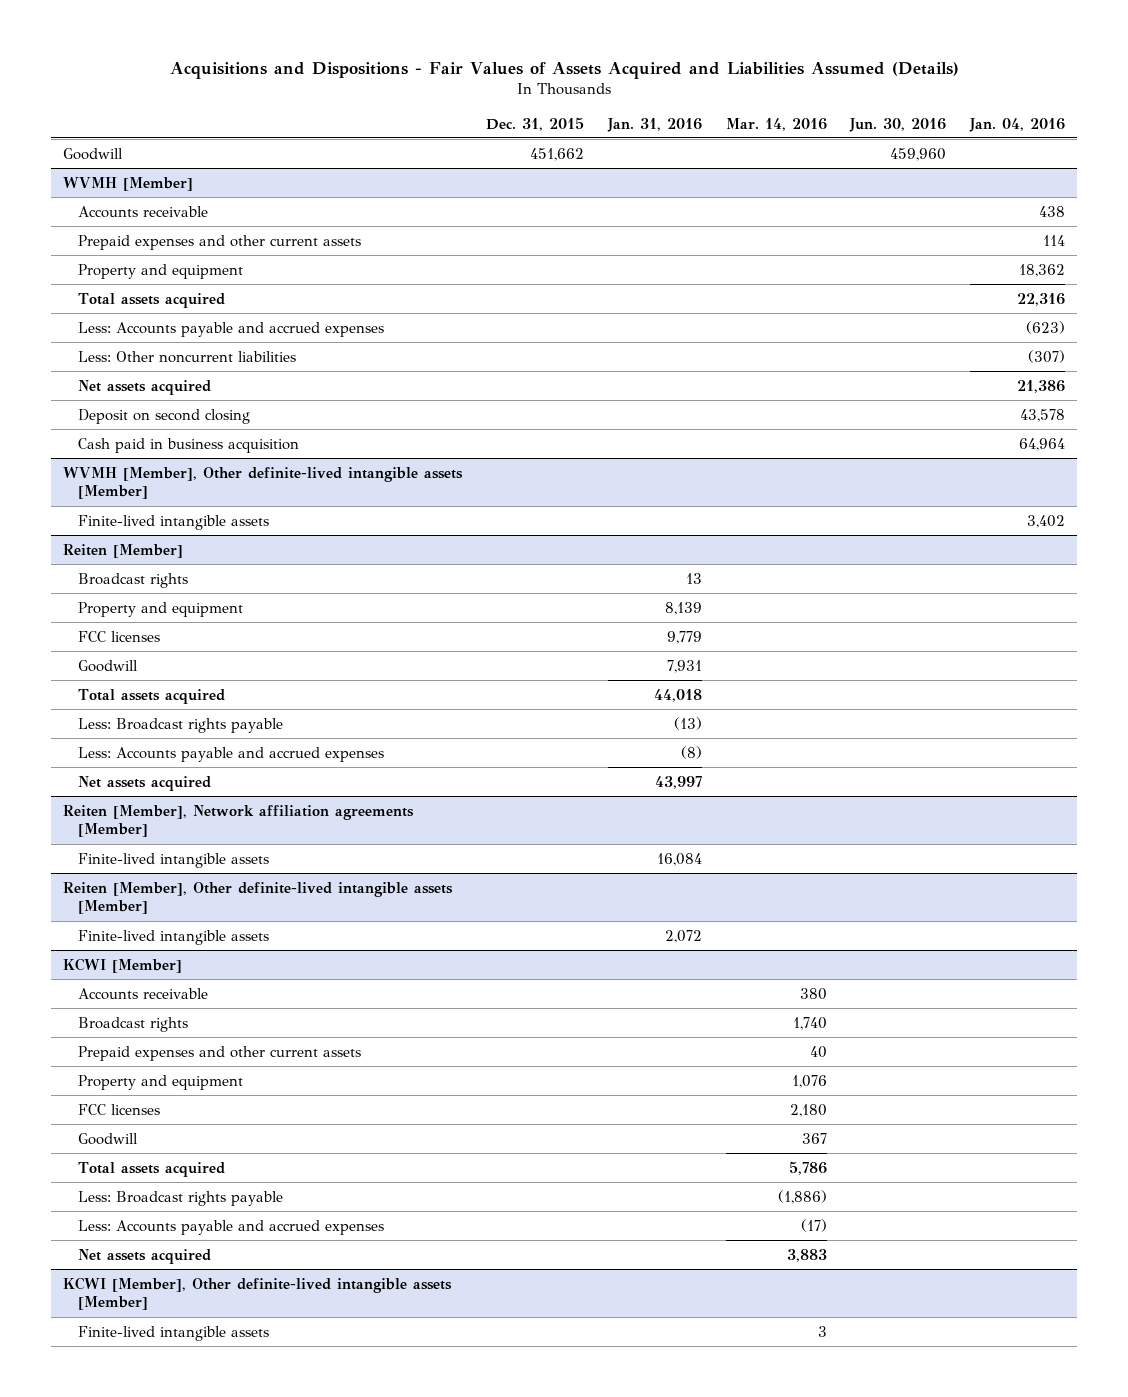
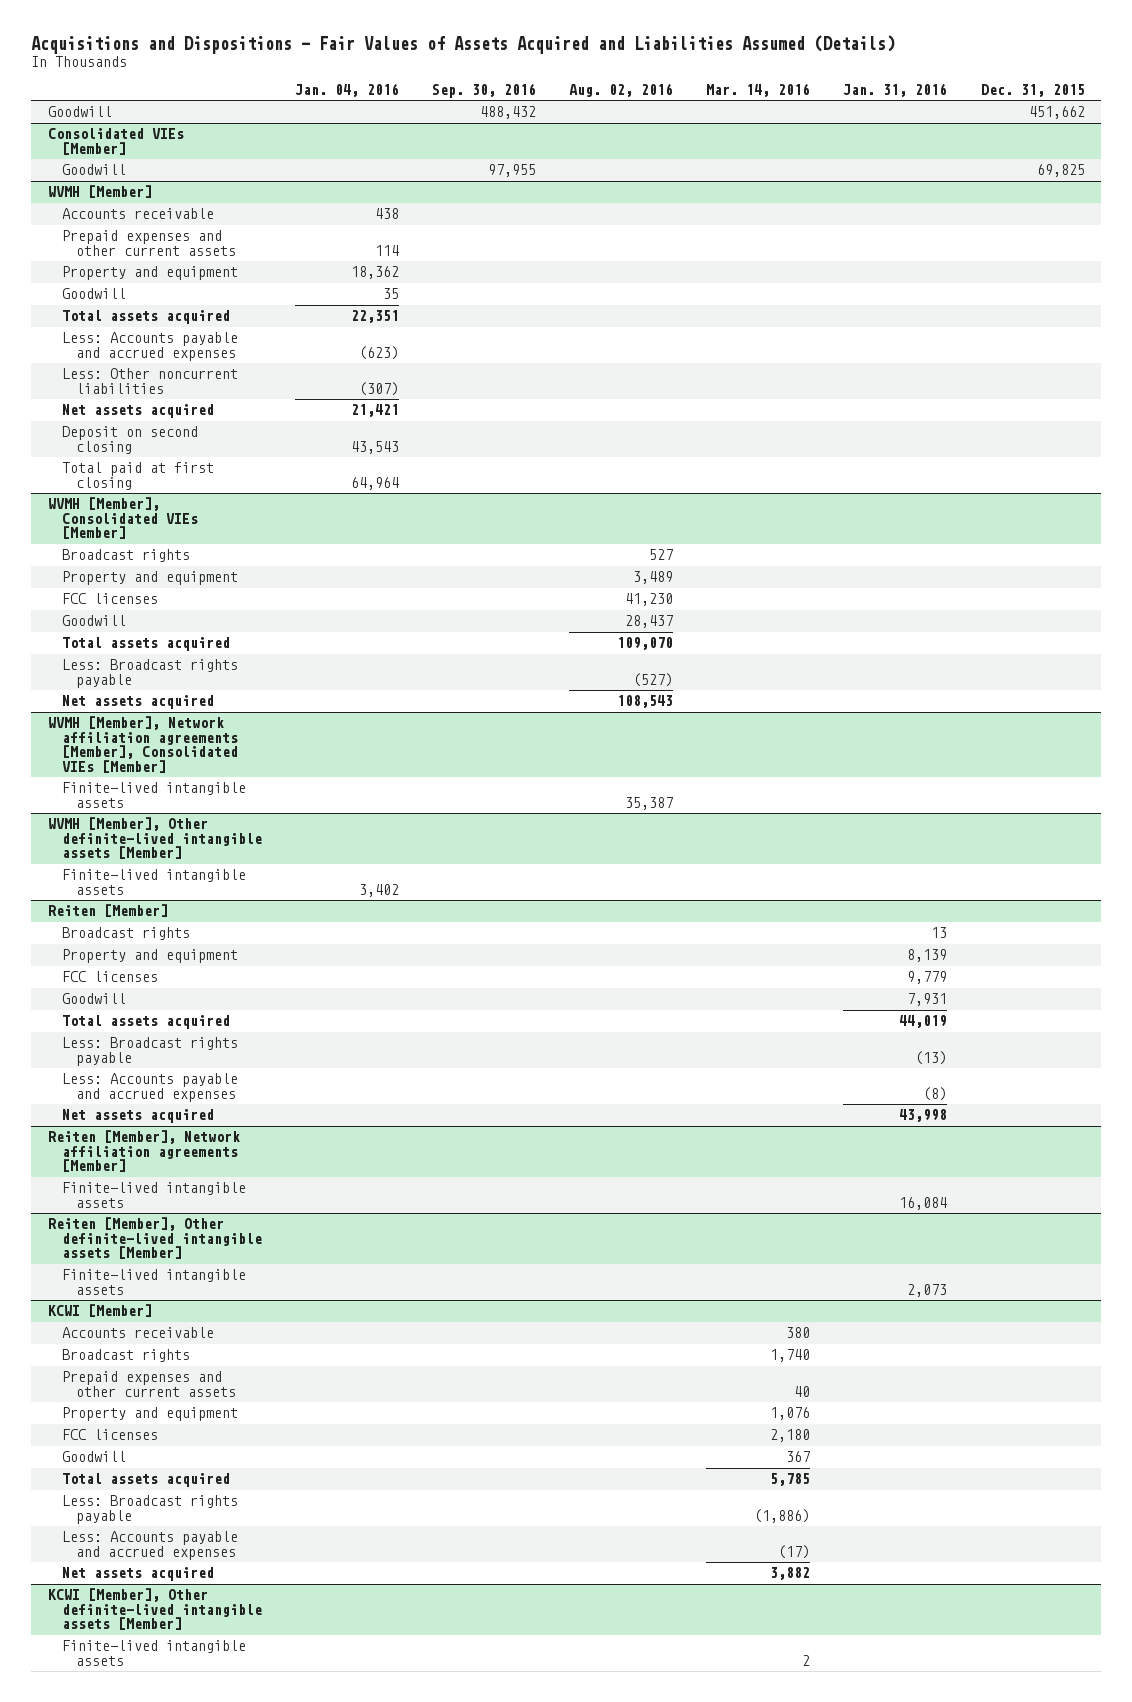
[849,117,947,132] Jun. 30, 2016 -> none
none -> [432,83,537,99] Sep. 30, 2016
none -> [569,83,674,98] Aug. 02, 2016
none -> [47,128,184,155] Consolidated VIEs [Member]
none -> [62,164,127,176] Goodwill
none -> [62,288,127,300] Goodwill
[1017,292,1066,306] 22,316 -> [351,310,400,324] 22,351
[1017,379,1066,393] 21,386 -> [351,404,400,418] 21,421
[1020,408,1066,422] 43,578 -> [351,440,400,454] 43,543
[78,437,300,453] Cash paid in business acquisition -> [62,462,215,490] Total paid at first closing
none -> [47,497,199,540] WVMH [Member], Consolidated VIEs [Member]
none -> [62,549,191,563] Broadcast rights
none -> [62,571,239,586] Property and equipment
none -> [62,593,159,605] FCC licenses
none -> [62,615,127,627] Goodwill
none -> [62,637,231,652] Total assets acquired
none -> [62,659,239,688] Less: Broadcast rights payable
none -> [62,695,215,710] Net assets acquired
none -> [47,716,239,773] WVMH [Member], Network affiliation agreements [Member], Consolidated VIEs [Member]
none -> [62,782,247,808] Finite-lived intangible assets
[653,688,702,702] 44,018 -> [899,1015,948,1029] 44,019
[654,775,702,789] 43,997 -> [899,1109,948,1123] 43,998
[664,929,702,943] 2,072 -> [907,1283,948,1297] 2,073
[788,1160,827,1175] 5,786 -> [770,1473,811,1487] 5,785
[786,1248,827,1262] 3,883 -> [770,1567,811,1581] 3,882
[817,1325,827,1337] 3 -> [802,1654,811,1666] 2

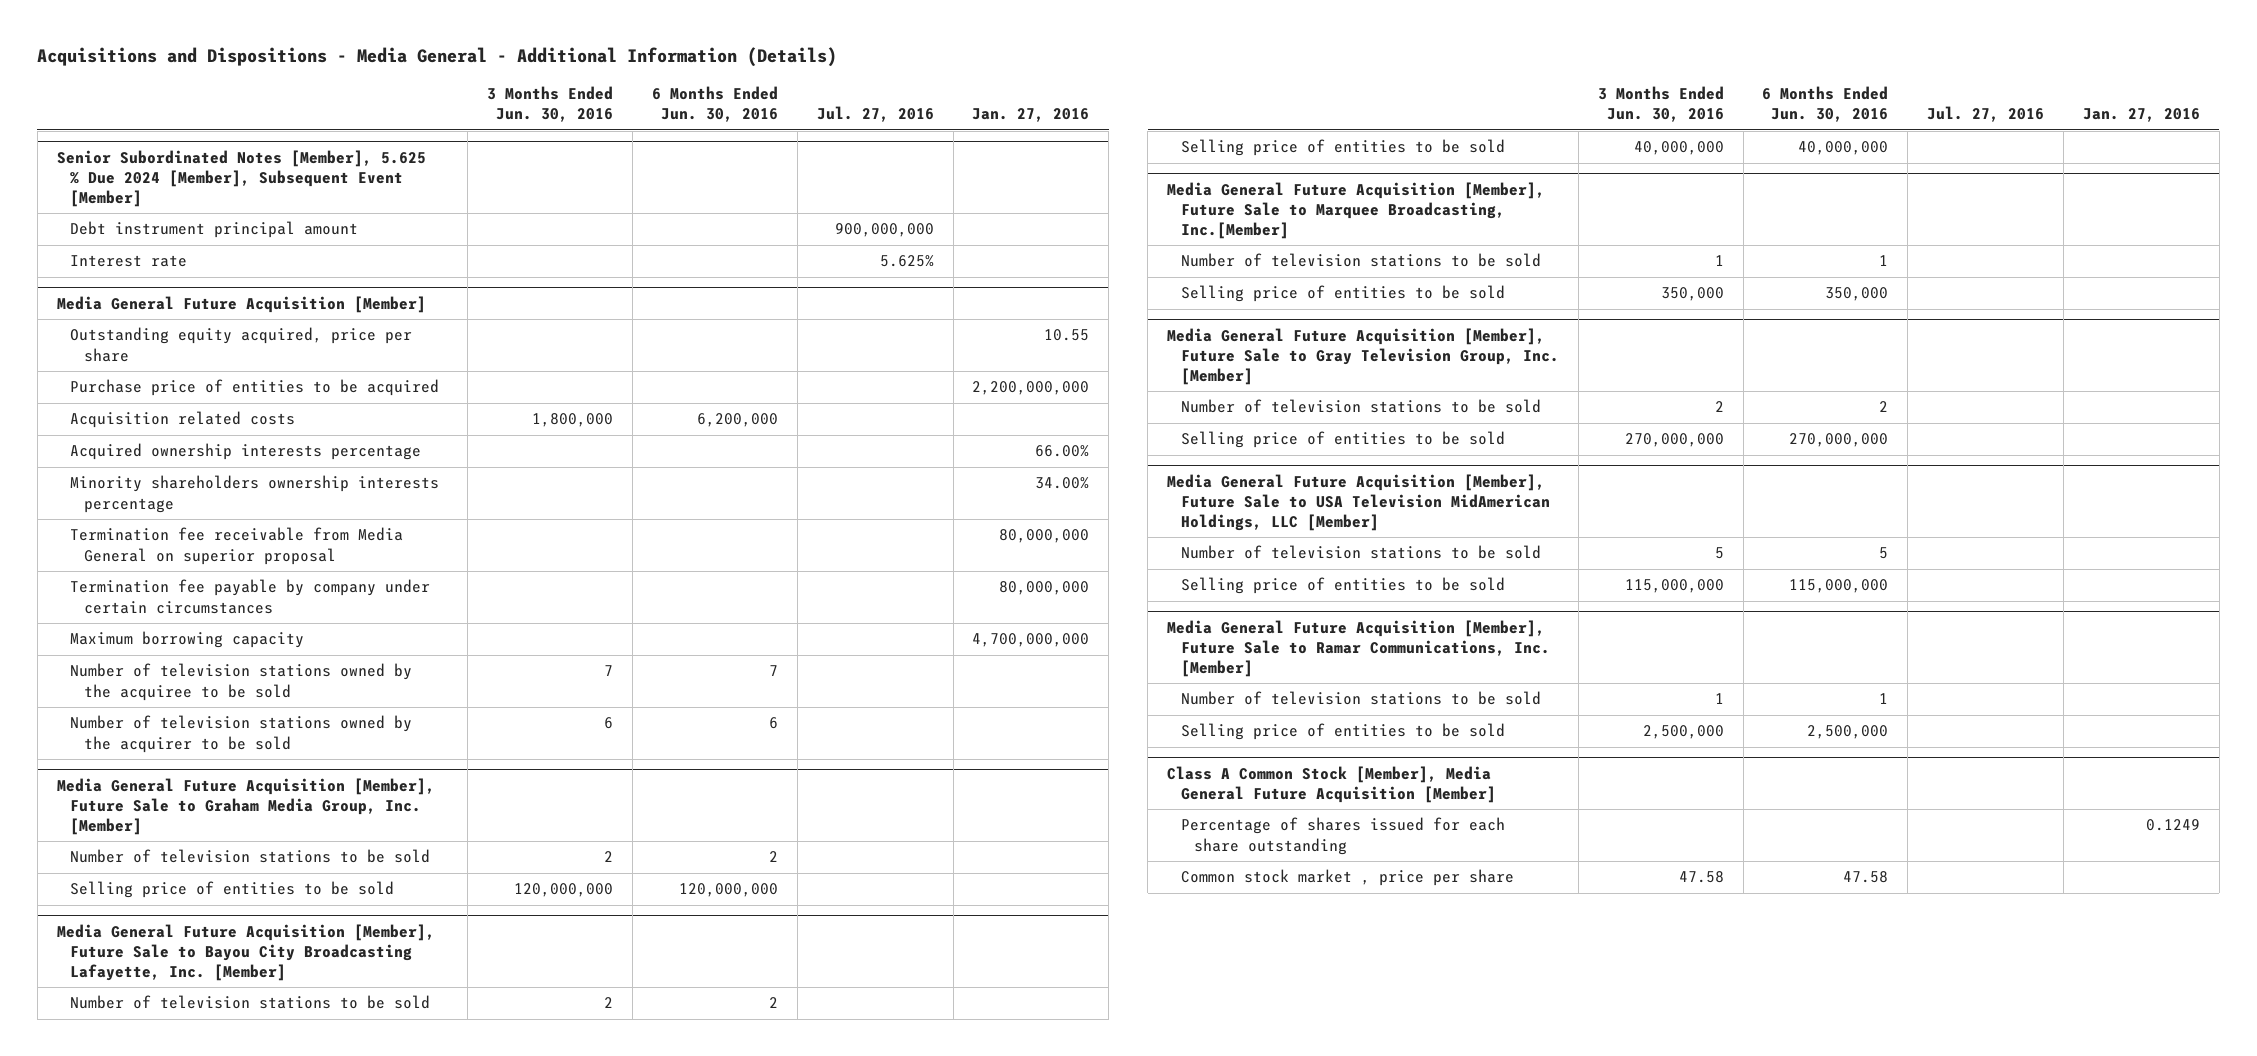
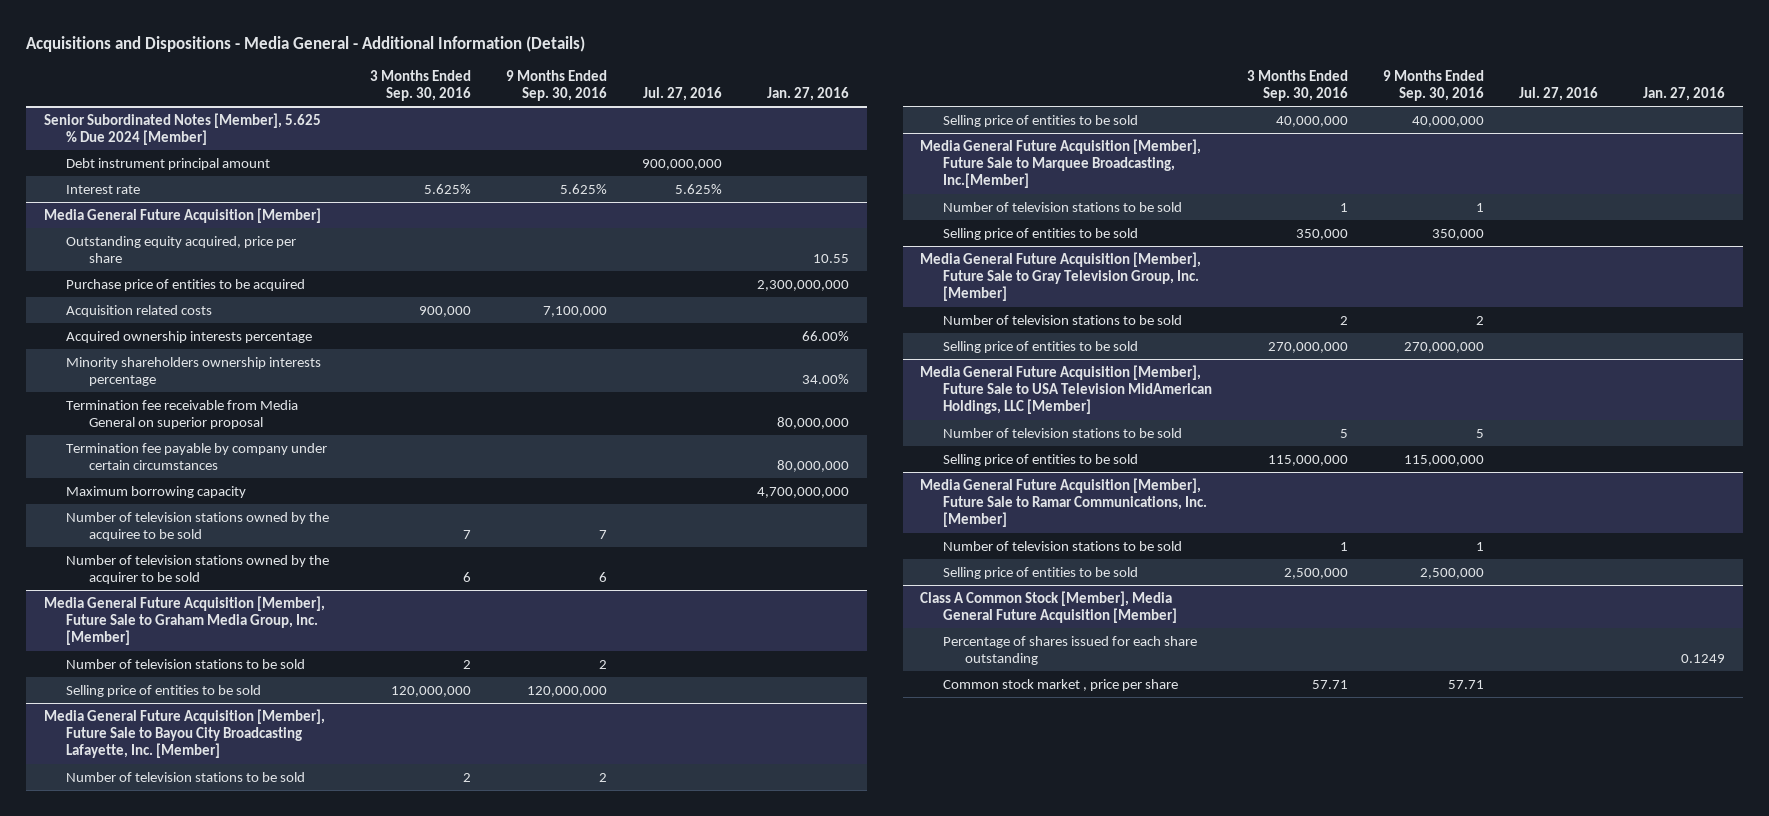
[487,85,614,123] 3 Months Ended Jun. 30, 2016 -> none
[651,85,778,123] 6 Months Ended Jun. 30, 2016 -> none
none -> [370,69,472,102] 3 Months Ended Sep. 30, 2016
none -> [506,69,608,102] 9 Months Ended Sep. 30, 2016
[56,149,426,208] Senior Subordinated Notes [Member], 5.625 % Due 2024 [Member], Subsequent Event [Member] -> [43,112,321,146] Senior Subordinated Notes [Member], 5.625 % Due 2024 [Member]
[972,381,1090,396] 2,200,000,000 -> [757,279,850,291] 2,300,000,000

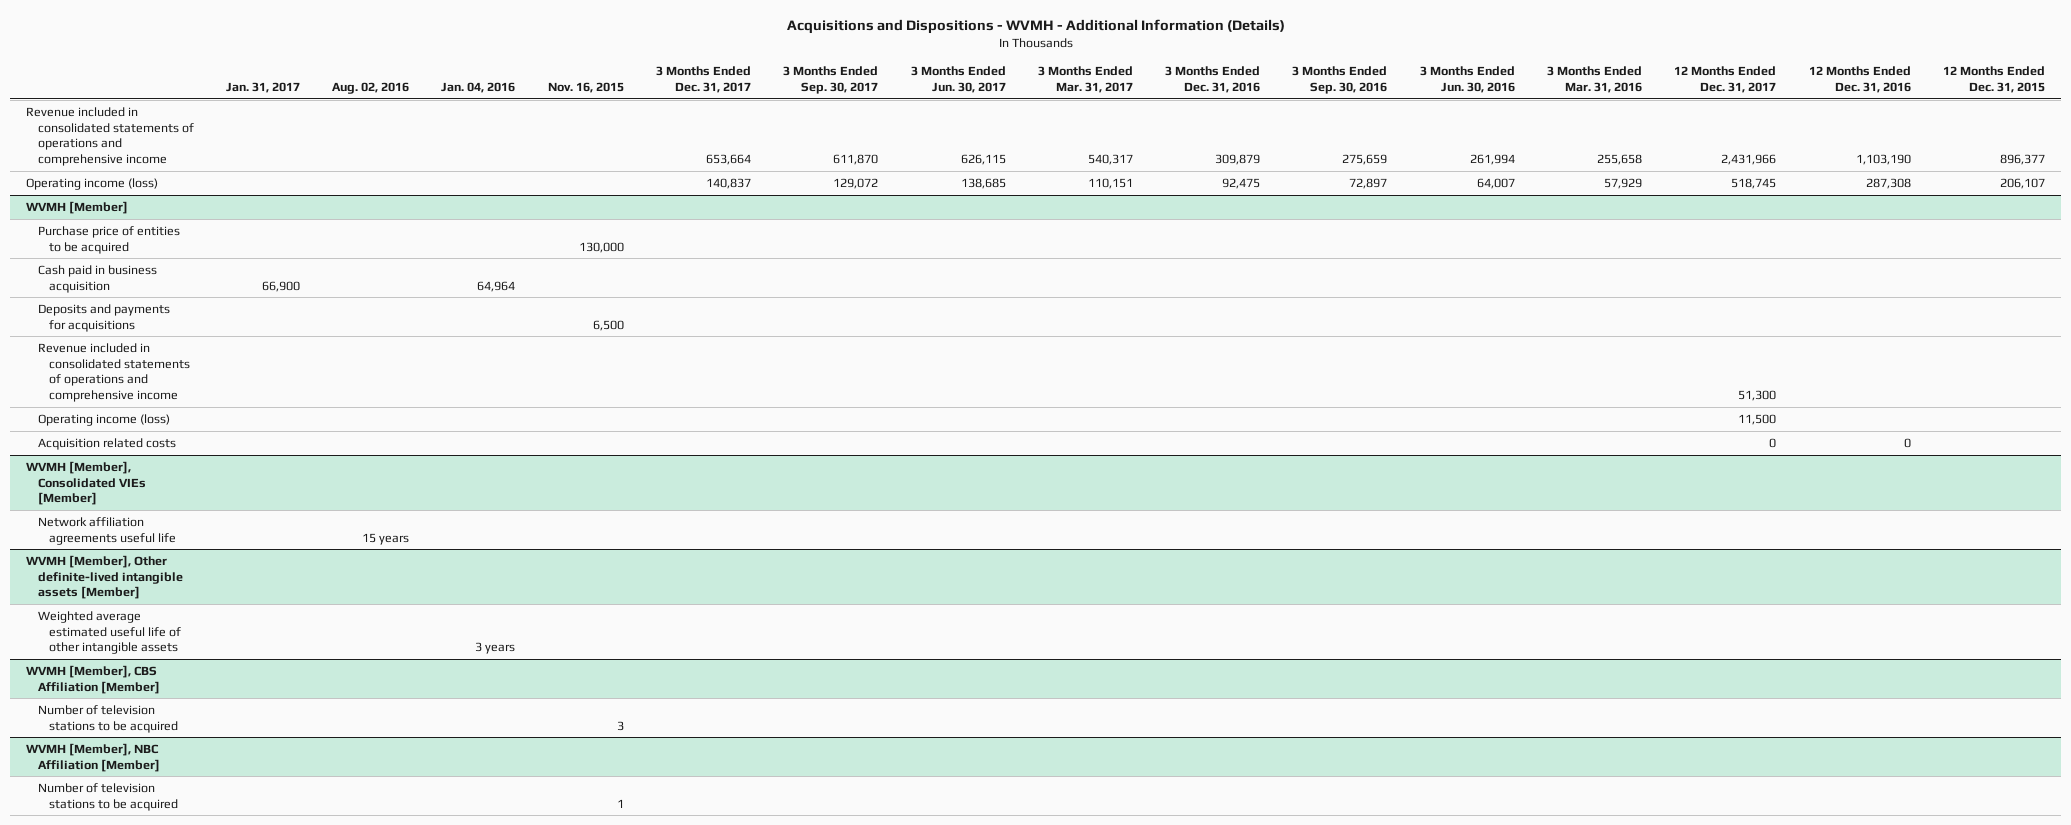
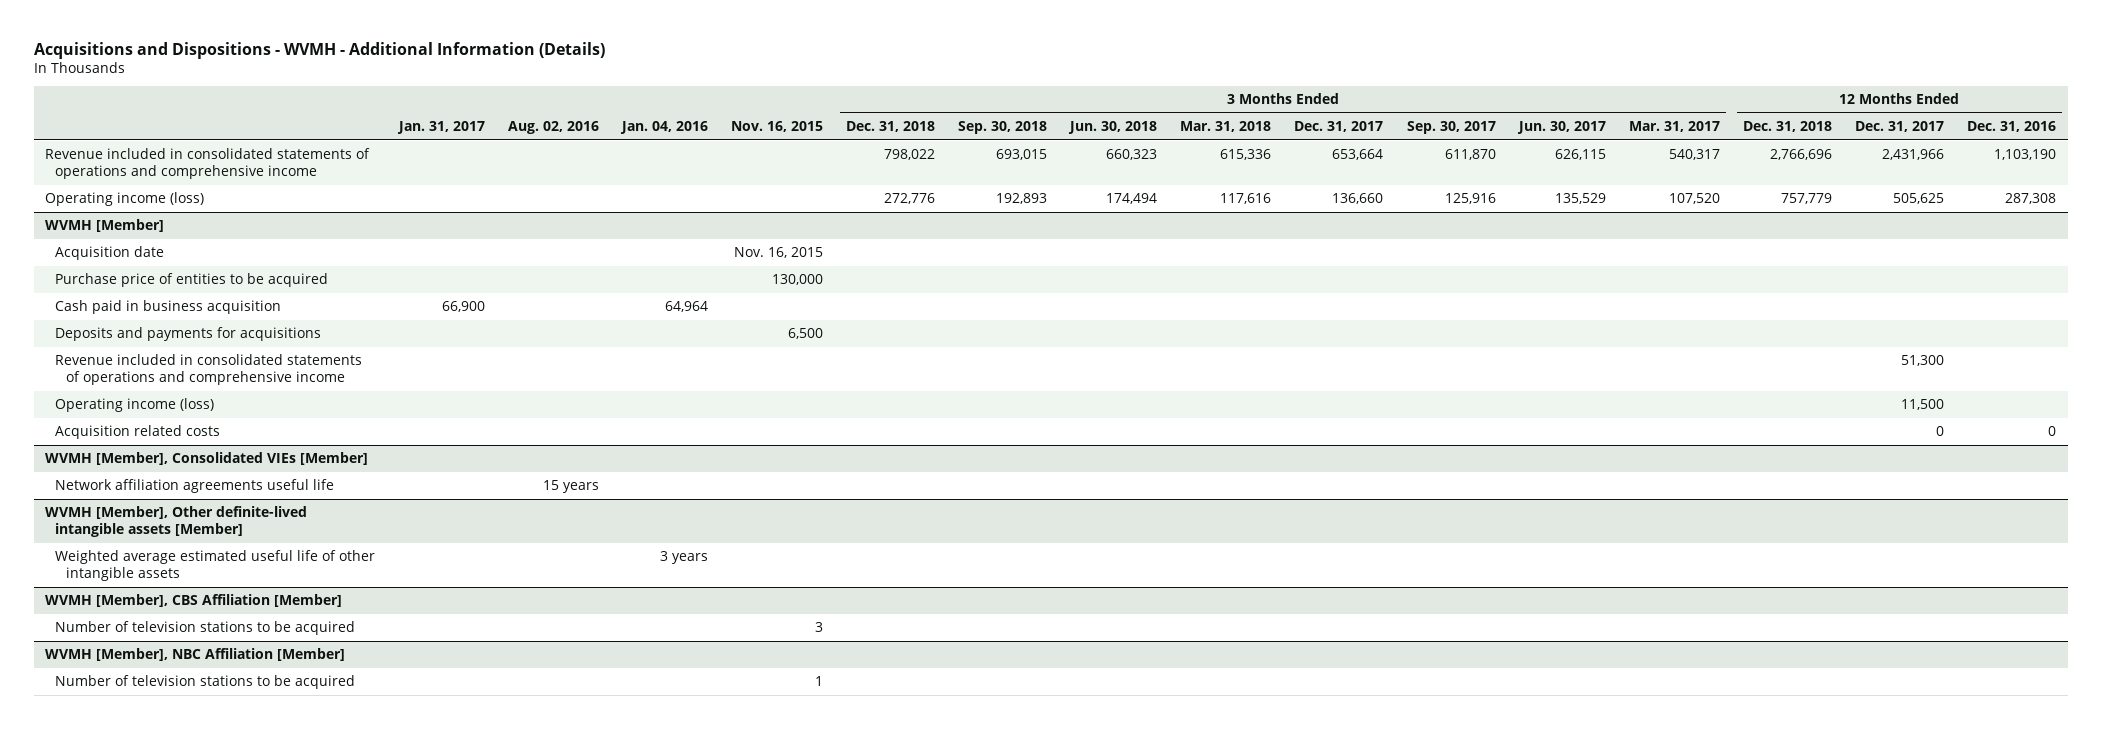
[1165,66,1261,94] 3 Months Ended Dec. 31, 2016 -> none
[1292,66,1388,95] 3 Months Ended Sep. 30, 2016 -> none
[1419,66,1515,94] 3 Months Ended Jun. 30, 2016 -> none
[1546,66,1642,94] 3 Months Ended Mar. 31, 2016 -> none
[1942,66,2045,94] 12 Months Ended Dec. 31, 2015 -> none
none -> [845,121,935,133] Dec. 31, 2018
none -> [958,121,1048,135] Sep. 30, 2018
none -> [1068,121,1158,135] Jun. 30, 2018
none -> [1180,121,1272,133] Mar. 31, 2018
none -> [1742,121,1832,133] Dec. 31, 2018
[706,177,752,189] 140,837 -> [1332,193,1384,205] 136,660
[833,177,879,189] 129,072 -> [1444,193,1496,205] 125,916
[960,177,1006,189] 138,685 -> [1554,193,1606,205] 135,529
[1087,177,1133,189] 110,151 -> [1668,193,1720,205] 107,520
[1731,177,1777,189] 518,745 -> [1892,193,1944,205] 505,625
none -> [55,246,165,261] Acquisition date

